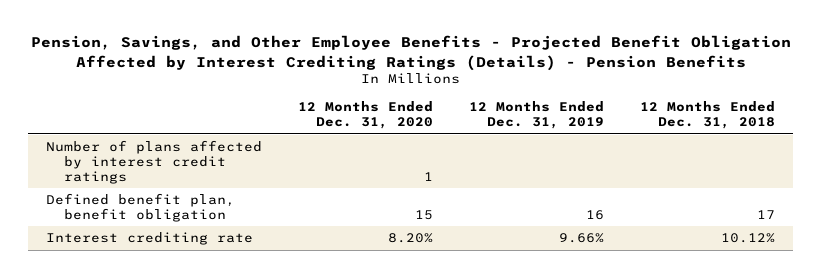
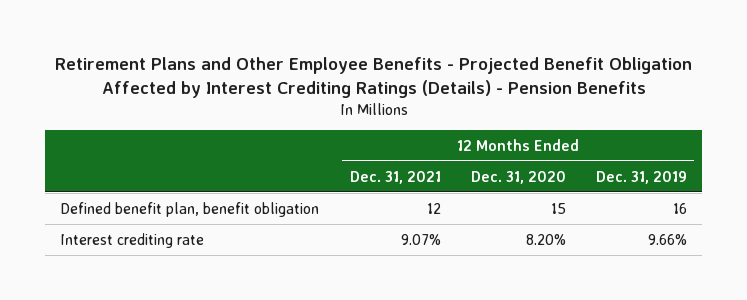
[30,35,791,71] Pension, Savings, and Other Employee Benefits - Projected Benefit Obligation Affected by Interest Crediting Ratings (Details) - Pension Benefits -> [54,56,692,98] Retirement Plans and Other Employee Benefits - Projected Benefit Obligation Affected by Interest Crediting Ratings (Details) - Pension Benefits
[640,101,776,130] 12 Months Ended Dec. 31, 2018 -> none
none -> [349,170,441,184] Dec. 31, 2021
[46,140,263,184] Number of plans affected by interest credit ratings -> none

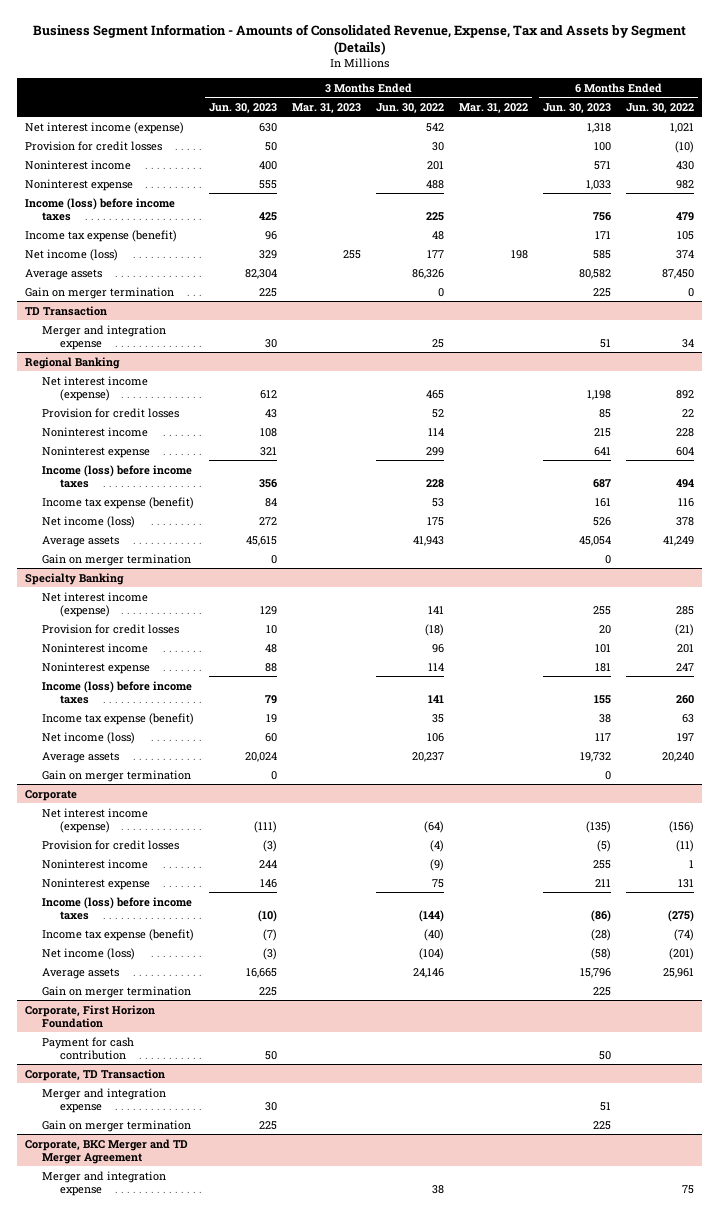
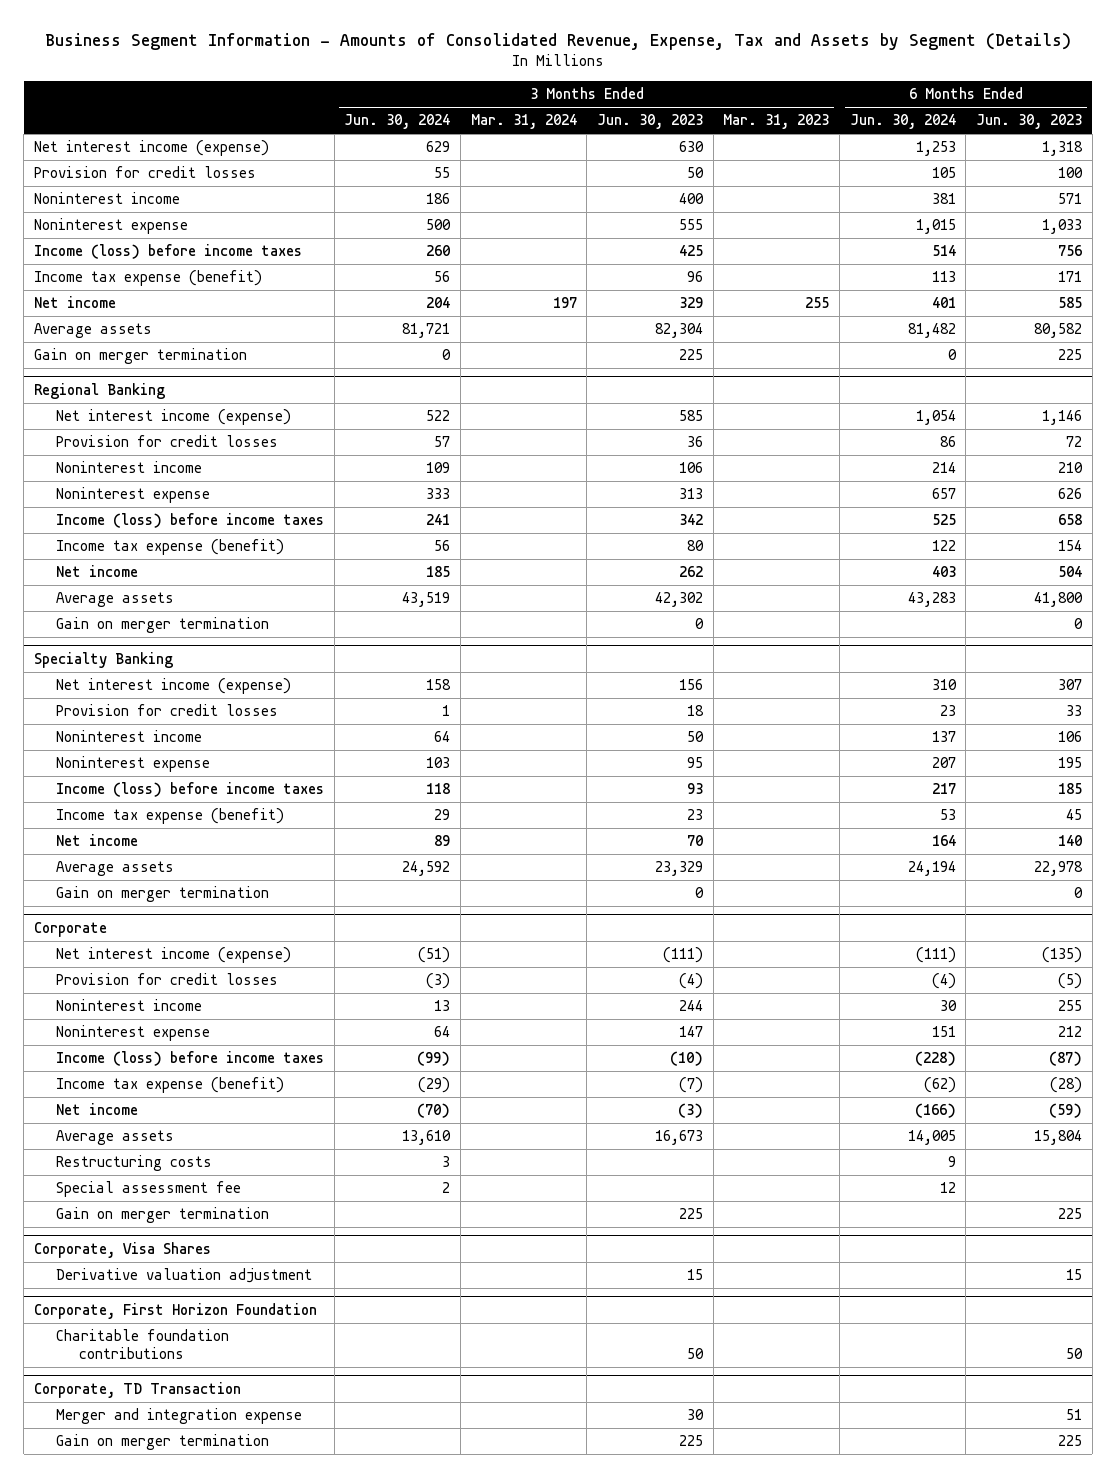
[376,102,445,113] Jun. 30, 2022 -> none
[459,102,529,113] Mar. 31, 2022 -> none
[626,102,695,113] Jun. 30, 2022 -> none
none -> [344,114,451,130] Jun. 30, 2024
none -> [470,114,577,130] Mar. 31, 2024
none -> [849,114,956,130] Jun. 30, 2024
[24,248,118,261] Net income (loss) -> [33,296,116,309] Net income
[24,305,107,316] TD Transaction -> none
[42,324,167,350] Merger and integration expense -> none
[260,389,278,399] 612 -> [679,410,704,422] 585
[587,389,612,400] 1,198 -> [1041,410,1082,426] 1,146
[265,408,278,418] 43 -> [687,436,704,448] 36
[599,408,612,418] 85 -> [1065,436,1082,448] 72
[260,427,278,437] 108 -> [679,462,704,474] 106
[594,427,612,437] 215 -> [1057,462,1083,474] 210
[260,446,278,456] 321 -> [679,488,704,500] 313
[594,446,612,456] 641 -> [1057,488,1082,500] 626
[259,478,278,488] 356 -> [679,514,704,526] 342
[593,478,612,488] 687 -> [1057,514,1082,526] 658
[265,497,278,507] 84 -> [687,540,705,552] 80
[595,497,612,507] 161 -> [1057,540,1082,552] 154
[42,515,136,528] Net income (loss) -> [56,565,139,578] Net income
[259,516,278,525] 272 -> [679,566,704,578] 262
[593,516,612,526] 526 -> [1057,566,1082,578] 504
[246,535,278,546] 45,615 -> [655,592,704,608] 42,302
[579,535,612,546] 45,054 -> [1033,592,1083,608] 41,800
[260,605,278,615] 129 -> [679,679,704,691] 156
[593,605,612,615] 255 -> [1057,679,1082,691] 307
[266,624,278,634] 10 -> [687,705,705,717] 18
[599,624,612,634] 20 -> [1065,705,1082,717] 33
[265,643,278,653] 48 -> [687,731,705,743] 50
[595,643,612,653] 101 -> [1057,731,1082,743] 106
[265,662,278,672] 88 -> [687,757,704,769] 95
[595,662,612,672] 181 -> [1057,757,1082,769] 195
[265,694,278,704] 79 -> [687,783,704,795] 93
[594,694,612,704] 155 -> [1057,783,1082,795] 185
[266,713,278,723] 19 -> [687,809,704,821] 23
[599,713,612,723] 38 -> [1065,809,1082,821] 45
[42,731,136,744] Net income (loss) -> [56,834,139,847] Net income
[265,732,278,742] 60 -> [687,835,704,847] 70
[595,732,612,741] 117 -> [1057,835,1082,847] 140
[245,751,278,762] 20,024 -> [655,861,704,877] 23,329
[580,751,612,762] 19,732 -> [1033,861,1083,877] 22,978
[263,839,278,852] (3) -> [679,973,704,990] (4)
[260,878,278,888] 146 -> [679,1026,704,1038] 147
[595,878,612,887] 211 -> [1057,1026,1082,1038] 212
[591,909,612,922] (86) -> [1048,1051,1082,1067] (87)
[42,947,136,960] Net income (loss) -> [56,1103,139,1116] Net income
[591,947,612,960] (58) -> [1048,1103,1082,1119] (59)
[246,967,278,978] 16,665 -> [655,1130,704,1146] 16,673
[580,967,612,978] 15,796 -> [1033,1130,1082,1146] 15,804
none -> [56,1155,213,1172] Restructuring costs
none -> [56,1181,242,1198] Special assessment fee
none -> [33,1241,211,1258] Corporate, Visa Shares
none -> [56,1268,313,1284] Derivative valuation adjustment
[42,1036,135,1060] Payment for cash contribution -> none
none -> [56,1329,230,1359] Charitable foundation contributions
[24,1138,188,1164] Corporate, BKC Merger and TD Merger Agreement -> none
[42,1170,167,1196] Merger and integration expense -> none

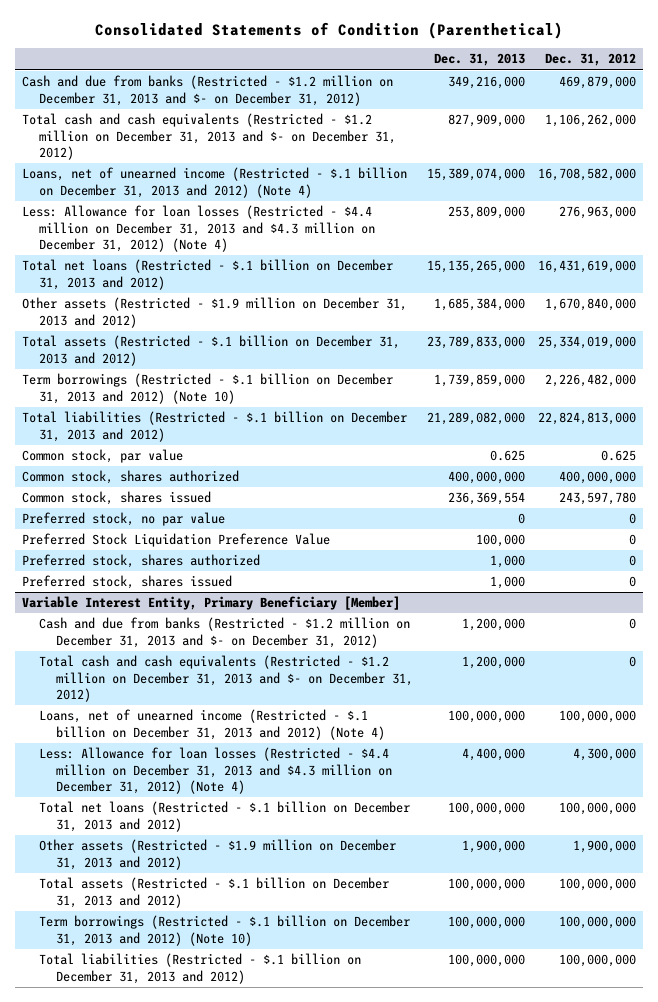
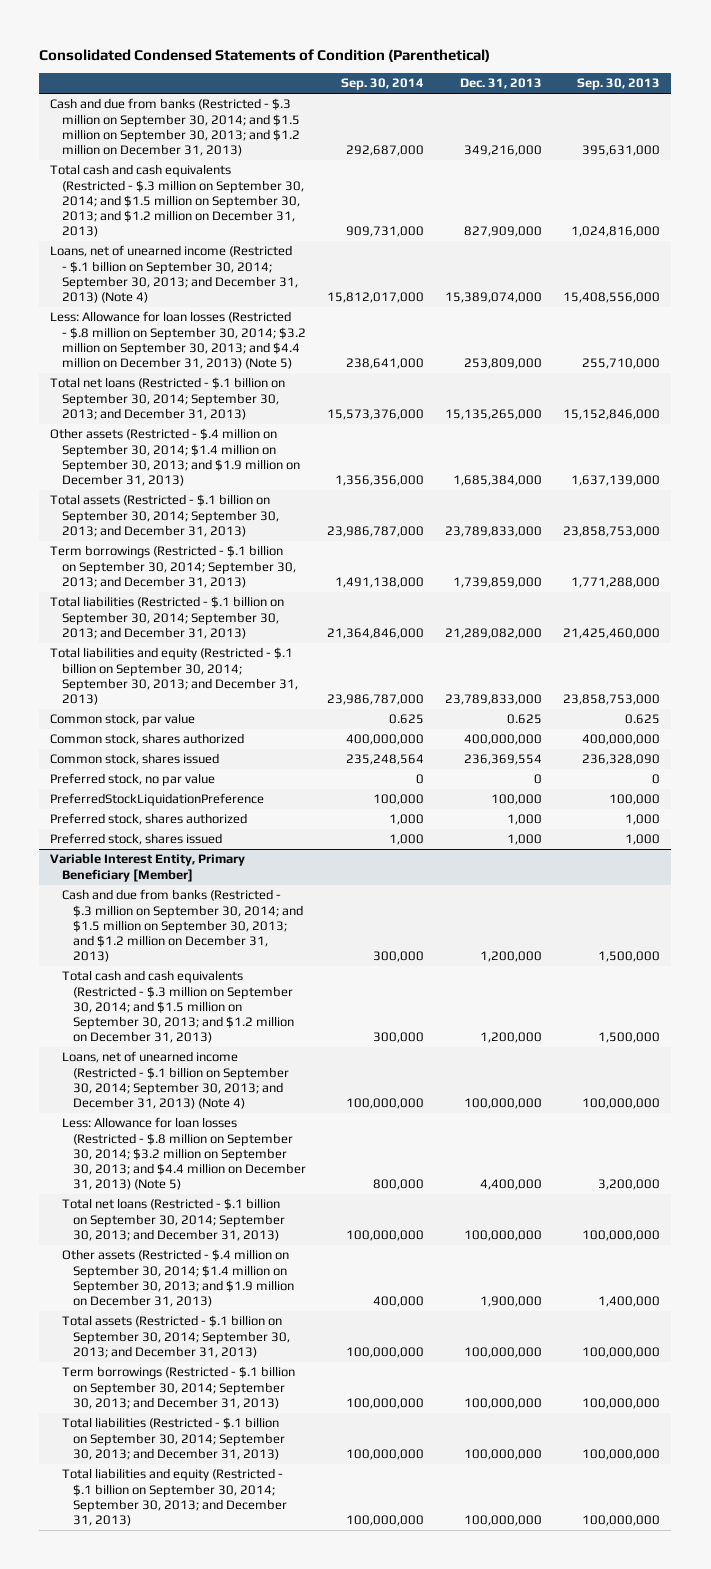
[95,22,564,40] Consolidated Statements of Condition (Parenthetical) -> [39,48,491,62] Consolidated Condensed Statements of Condition (Parenthetical)
[545,53,637,67] Dec. 31, 2012 -> none
none -> [341,78,425,91] Sep. 30, 2014
none -> [577,78,661,91] Sep. 30, 2013
[22,75,394,106] Cash and due from banks (Restricted - $1.2 million on December 31, 2013 and $- on December 31, 2012) -> [50,98,300,157] Cash and due from banks (Restricted - $.3 million on September 30, 2014; and $1.5 million on September 30, 2013; and $1.2 million on December 31, 2013)
[22,113,396,161] Total cash and cash equivalents (Restricted - $1.2 million on December 31, 2013 and $- on December 31, 2012) -> [50,164,304,238] Total cash and cash equivalents (Restricted - $.3 million on September 30, 2014; and $1.5 million on September 30, 2013; and $1.2 million on December 31, 2013)
[22,167,408,198] Loans, net of unearned income (Restricted - $.1 billion on December 31, 2013 and 2012) (Note 4) -> [50,245,298,304] Loans, net of unearned income (Restricted - $.1 billion on September 30, 2014; September 30, 2013; and December 31, 2013) (Note 4)
[22,205,375,253] Less: Allowance for loan losses (Restricted - $4.4 million on December 31, 2013 and $4.3 million on December 31, 2012) (Note 4) -> [50,311,306,370] Less: Allowance for loan losses (Restricted - $.8 million on September 30, 2014; $3.2 million on September 30, 2013; and $4.4 million on December 31, 2013) (Note 5)
[22,259,394,290] Total net loans (Restricted - $.1 billion on December 31, 2013 and 2012) -> [50,377,286,420] Total net loans (Restricted - $.1 billion on September 30, 2014; September 30, 2013; and December 31, 2013)
[22,297,408,328] Other assets (Restricted - $1.9 million on December 31, 2013 and 2012) -> [50,428,300,487] Other assets (Restricted - $.4 million on September 30, 2014; $1.4 million on September 30, 2013; and $1.9 million on December 31, 2013)
[22,335,401,366] Total assets (Restricted - $.1 billion on December 31, 2013 and 2012) -> [50,494,279,537] Total assets (Restricted - $.1 billion on September 30, 2014; September 30, 2013; and December 31, 2013)
[22,373,394,404] Term borrowings (Restricted - $.1 billion on December 31, 2013 and 2012) (Note 10) -> [50,545,296,588] Term borrowings (Restricted - $.1 billion on September 30, 2014; September 30, 2013; and December 31, 2013)
[22,411,408,442] Total liabilities (Restricted - $.1 billion on December 31, 2013 and 2012) -> [50,596,285,639] Total liabilities (Restricted - $.1 billion on September 30, 2014; September 30, 2013; and December 31, 2013)
none -> [50,647,298,706] Total liabilities and equity (Restricted - $.1 billion on September 30, 2014; September 30, 2013; and December 31, 2013)
[22,533,331,548] Preferred Stock Liquidation Preference Value -> none
none -> [50,793,265,807] PreferredStockLiquidationPreference
[38,617,410,648] Cash and due from banks (Restricted - $1.2 million on December 31, 2013 and $- on December 31, 2012) -> [61,889,303,963] Cash and due from banks (Restricted - $.3 million on September 30, 2014; and $1.5 million on September 30, 2013; and $1.2 million on December 31, 2013)
[38,655,413,703] Total cash and cash equivalents (Restricted - $1.2 million on December 31, 2013 and $- on December 31, 2012) -> [61,970,294,1044] Total cash and cash equivalents (Restricted - $.3 million on September 30, 2014; and $1.5 million on September 30, 2013; and $1.2 million on December 31, 2013)
[38,709,385,740] Loans, net of unearned income (Restricted - $.1 billion on December 31, 2013 and 2012) (Note 4) -> [61,1051,289,1110] Loans, net of unearned income (Restricted - $.1 billion on September 30, 2014; September 30, 2013; and December 31, 2013) (Note 4)
[38,747,392,795] Less: Allowance for loan losses (Restricted - $4.4 million on December 31, 2013 and $4.3 million on December 31, 2012) (Note 4) -> [61,1117,306,1191] Less: Allowance for loan losses (Restricted - $.8 million on September 30, 2014; $3.2 million on September 30, 2013; and $4.4 million on December 31, 2013) (Note 5)
[38,801,410,832] Total net loans (Restricted - $.1 billion on December 31, 2013 and 2012) -> [61,1198,285,1241] Total net loans (Restricted - $.1 billion on September 30, 2014; September 30, 2013; and December 31, 2013)
[38,839,396,870] Other assets (Restricted - $1.9 million on December 31, 2013 and 2012) -> [61,1249,294,1308] Other assets (Restricted - $.4 million on September 30, 2014; $1.4 million on September 30, 2013; and $1.9 million on December 31, 2013)
[38,877,389,908] Total assets (Restricted - $.1 billion on December 31, 2013 and 2012) -> [61,1315,290,1358] Total assets (Restricted - $.1 billion on September 30, 2014; September 30, 2013; and December 31, 2013)
[38,915,410,946] Term borrowings (Restricted - $.1 billion on December 31, 2013 and 2012) (Note 10) -> [61,1366,295,1409] Term borrowings (Restricted - $.1 billion on September 30, 2014; September 30, 2013; and December 31, 2013)
[38,953,361,984] Total liabilities (Restricted - $.1 billion on December 31, 2013 and 2012) -> [61,1417,285,1460] Total liabilities (Restricted - $.1 billion on September 30, 2014; September 30, 2013; and December 31, 2013)
none -> [61,1468,287,1527] Total liabilities and equity (Restricted - $.1 billion on September 30, 2014; September 30, 2013; and December 31, 2013)

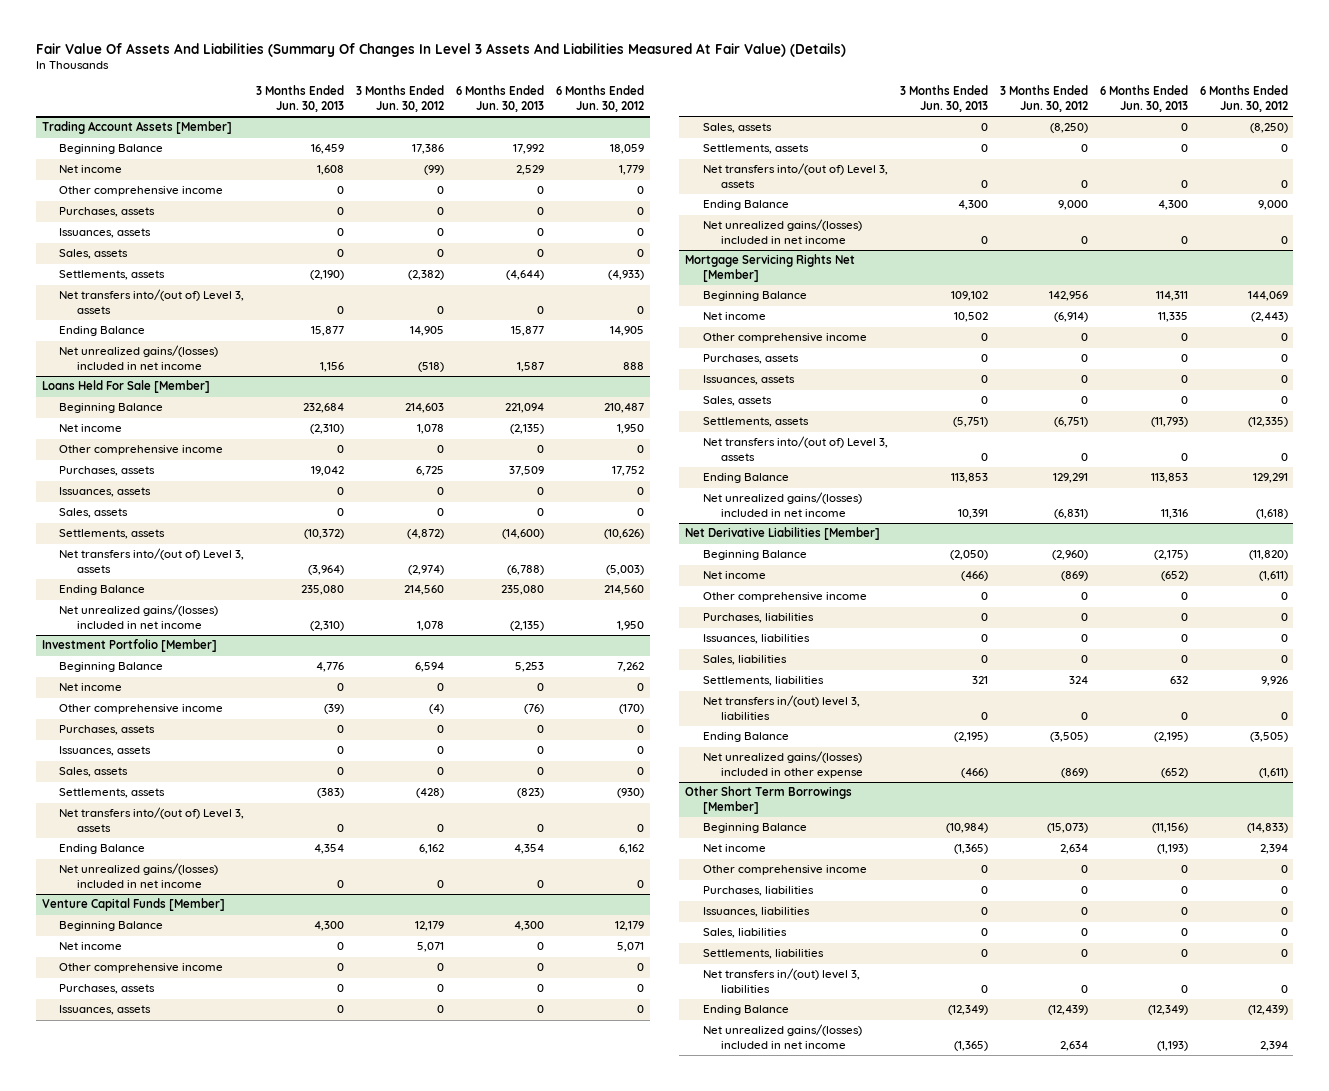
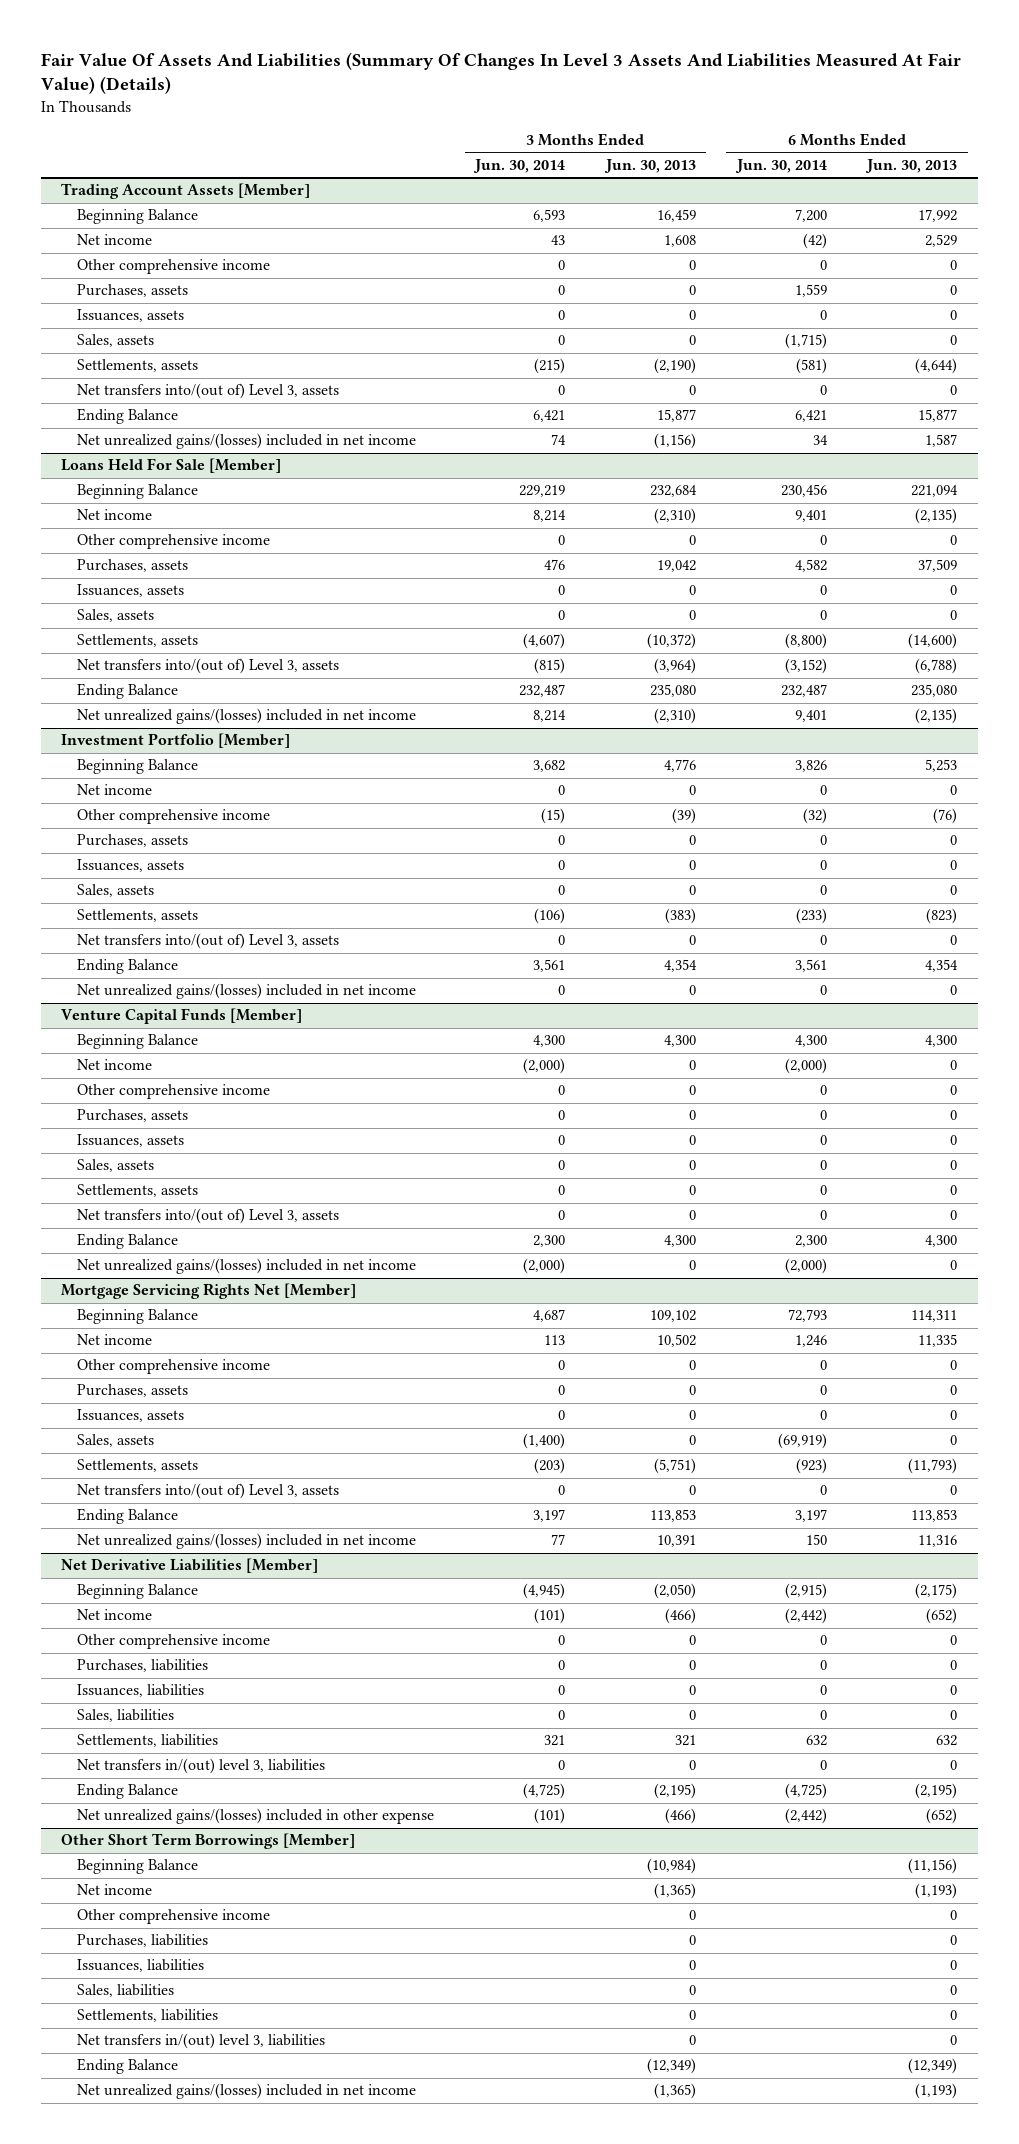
[356,85,445,112] 3 Months Ended Jun. 30, 2012 -> none
[555,85,644,112] 6 Months Ended Jun. 30, 2012 -> none
none -> [473,158,566,173] Jun. 30, 2014
none -> [734,158,827,173] Jun. 30, 2014
[320,361,345,372] 1,156 -> [653,433,696,450] (1,156)

